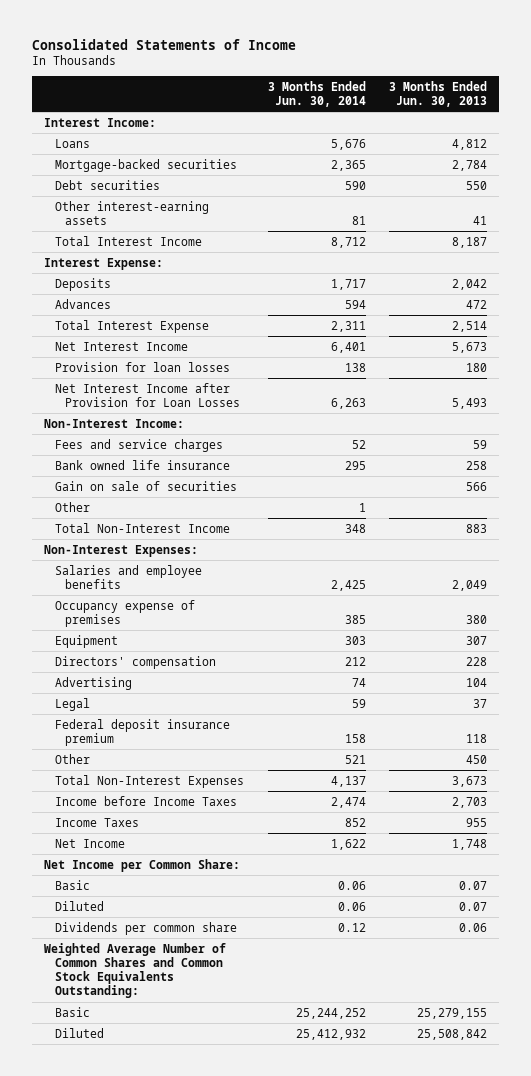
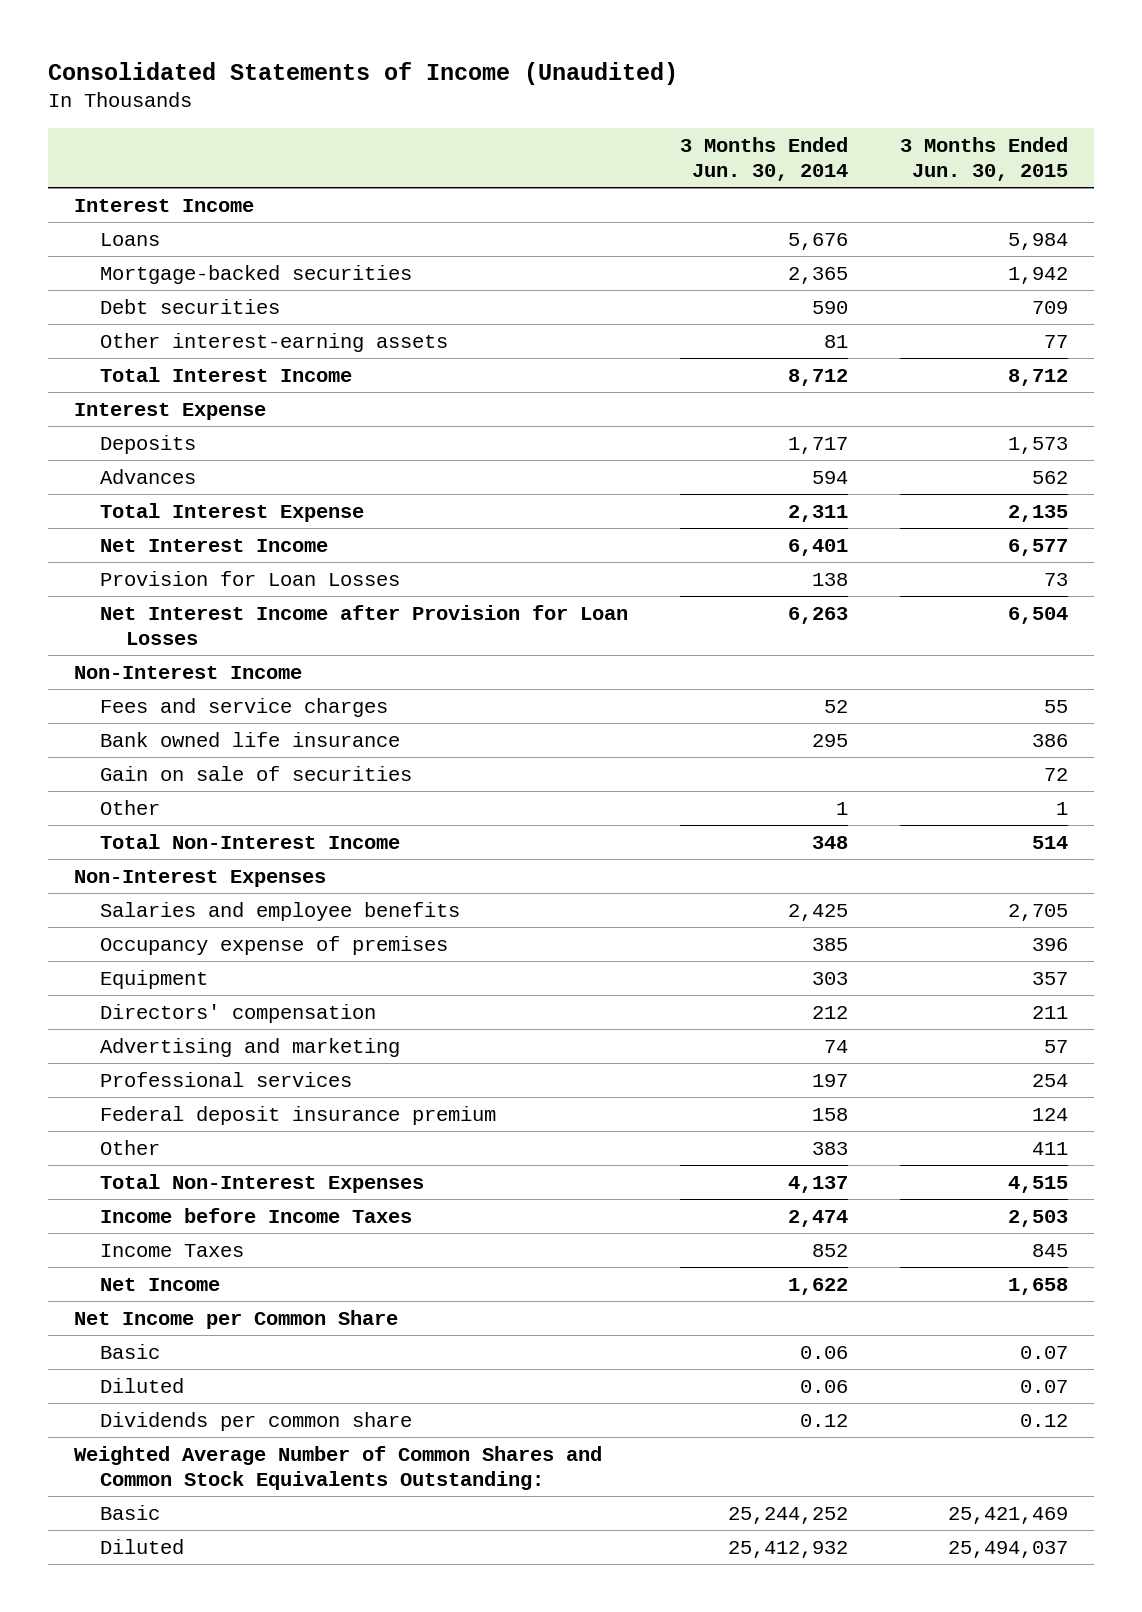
[32,38,297,50] Consolidated Statements of Income -> [47,61,678,85] Consolidated Statements of Income (Unaudited)
[389,80,488,108] 3 Months Ended Jun. 30, 2013 -> none
none -> [900,136,1069,181] 3 Months Ended Jun. 30, 2015
[44,117,157,127] Interest Income: -> [74,198,255,212] Interest Income
[44,257,164,270] Interest Expense: -> [74,402,267,420] Interest Expense
[54,361,230,372] Provision for loan losses -> [100,570,401,586] Provision for Loan Losses
[44,418,185,428] Non-Interest Income: -> [74,665,303,679] Non-Interest Income
[44,544,199,557] Non-Interest Expenses: -> [74,869,327,887] Non-Interest Expenses
[54,676,132,690] Advertising -> none
[54,697,90,711] Legal -> none
none -> [100,1037,401,1057] Advertising and marketing
none -> [100,1071,353,1087] Professional services
[344,754,366,764] 521 -> [812,1141,849,1155] 383
[44,858,241,872] Net Income per Common Share: -> [74,1309,399,1329] Net Income per Common Share

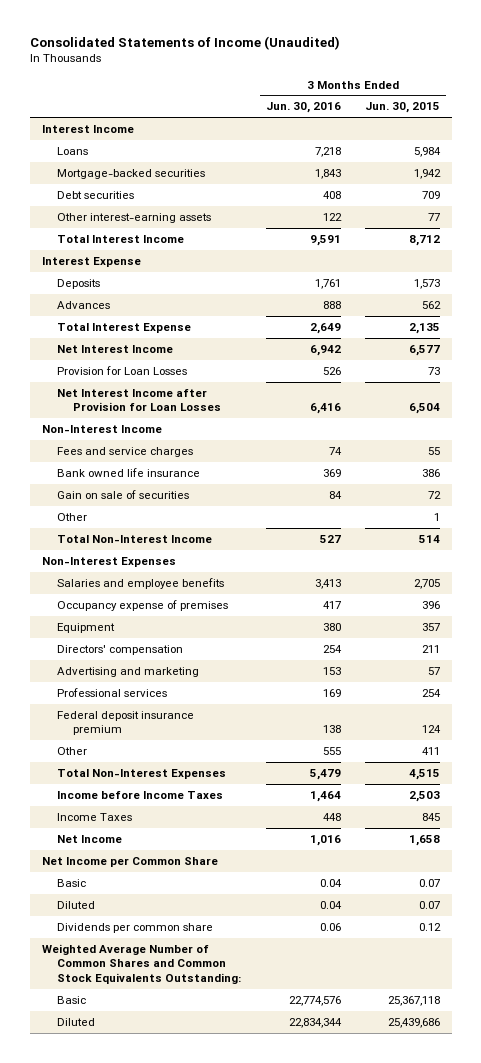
[680,136,849,181] 3 Months Ended Jun. 30, 2014 -> none
none -> [265,102,341,114] Jun. 30, 2016
[948,1506,1069,1524] 25,421,469 -> [387,995,440,1006] 25,367,118
[948,1540,1069,1558] 25,494,037 -> [387,1017,440,1028] 25,439,686

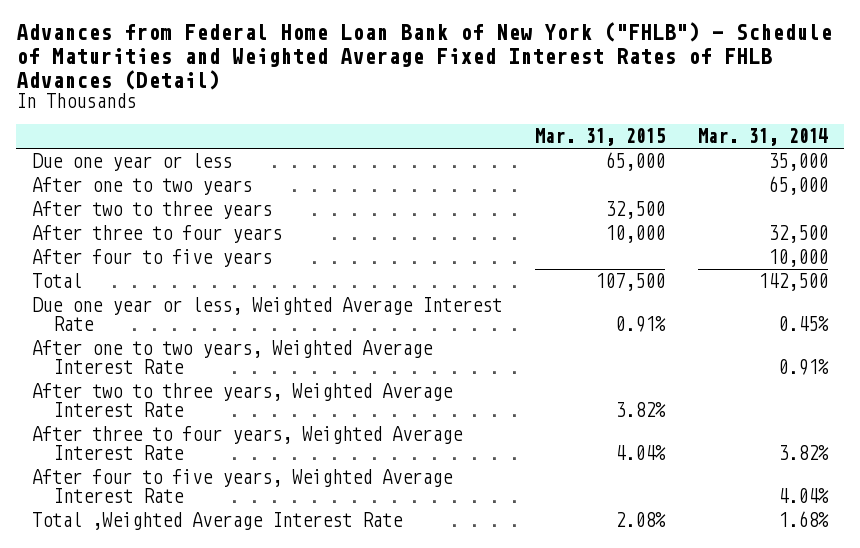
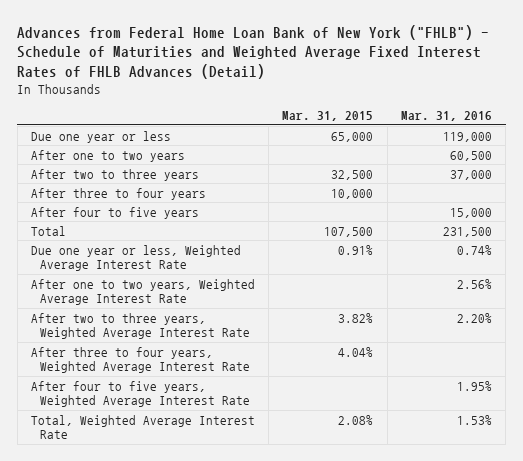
[697,128,828,147] Mar. 31, 2014 -> none
none -> [400,111,492,122] Mar. 31, 2016
[32,512,404,531] Total ,Weighted Average Interest Rate -> [30,414,255,440] Total, Weighted Average Interest Rate

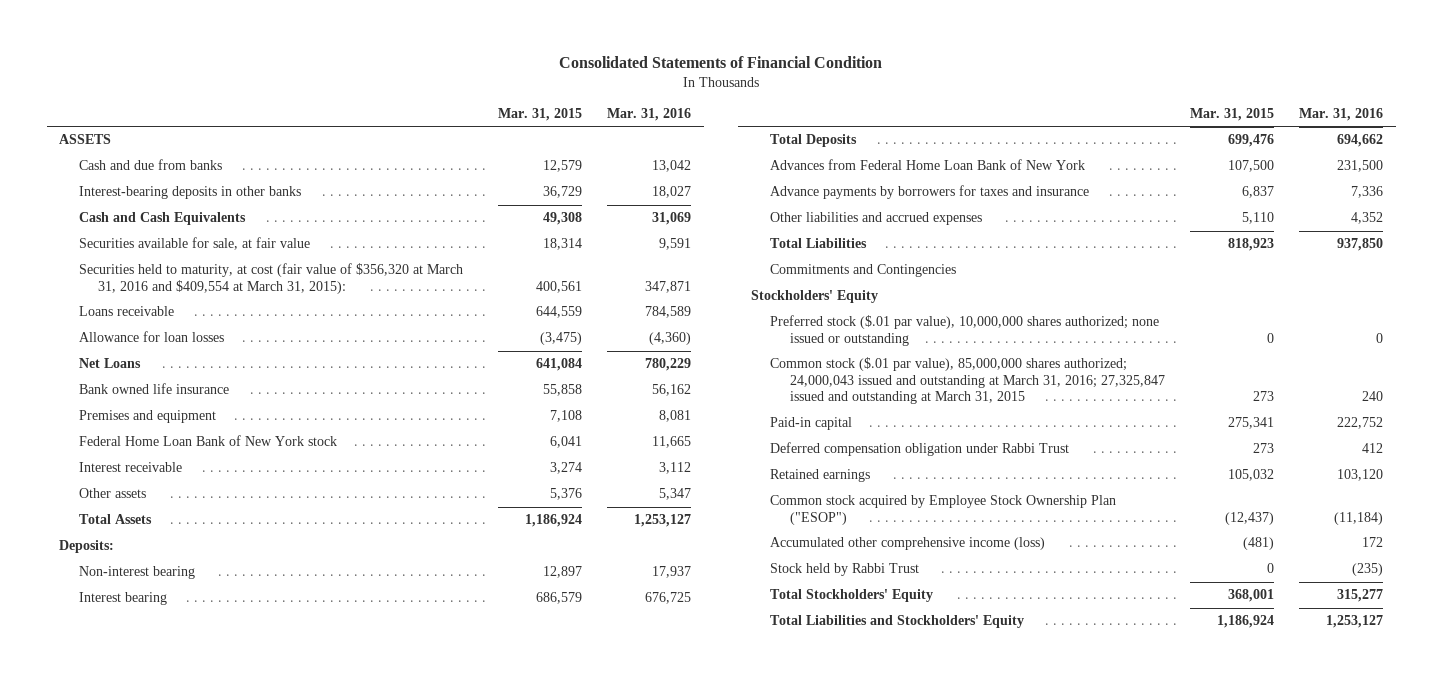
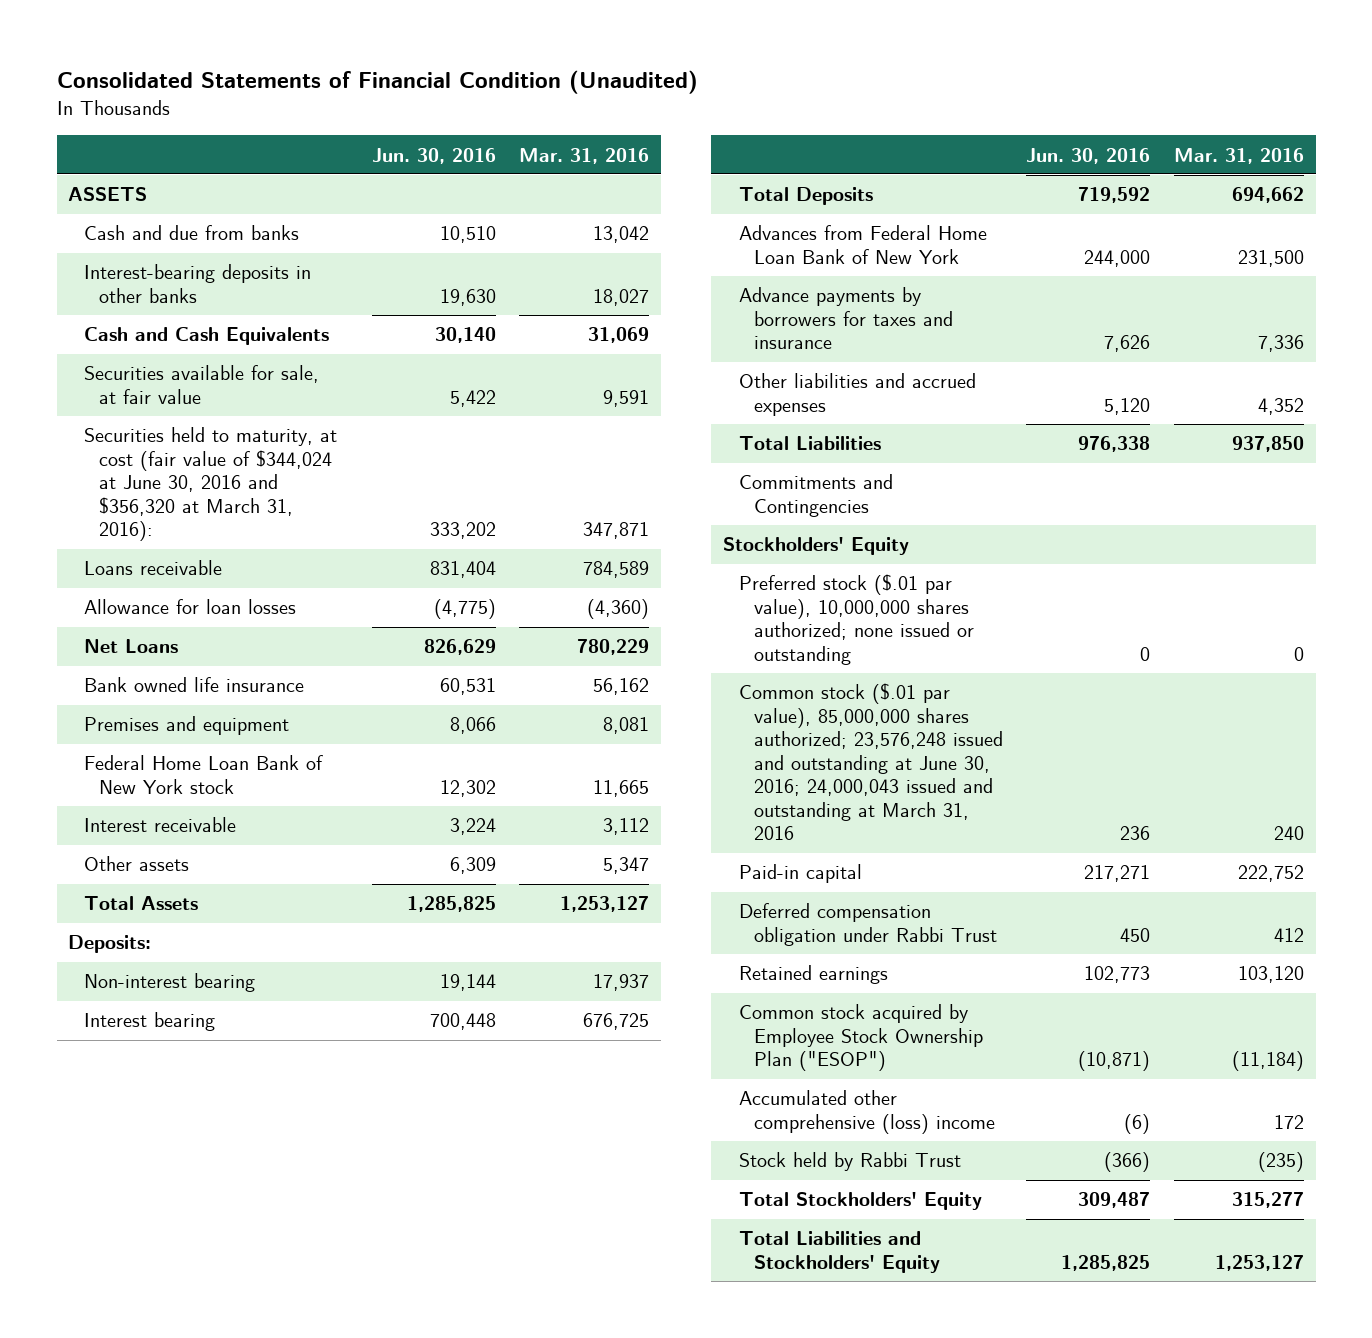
[559,56,883,69] Consolidated Statements of Financial Condition -> [56,69,698,94] Consolidated Statements of Financial Condition (Unaudited)
[498,107,583,121] Mar. 31, 2015 -> none
none -> [371,147,496,164] Jun. 30, 2016
[78,263,463,294] Securities held to maturity, at cost (fair value of $356,320 at March 31, 2016 and $409,554 at March 31, 2015): -> [83,427,337,542] Securities held to maturity, at cost (fair value of $344,024 at June 30, 2016 and $356,320 at March 31, 2016):
[770,357,1165,405] Common stock ($.01 par value), 85,000,000 shares authorized; 24,000,043 issued and outstanding at March 31, 2016; 27,325,847 issued and outstanding at March 31, 2015 -> [738,683,1003,841] Common stock ($.01 par value), 85,000,000 shares authorized; 23,576,248 issued and outstanding at June 30, 2016; 24,000,043 issued and outstanding at March 31, 2016
[770,537,1046,551] Accumulated other comprehensive income (loss) -> [738,1090,995,1134] Accumulated other comprehensive (loss) income

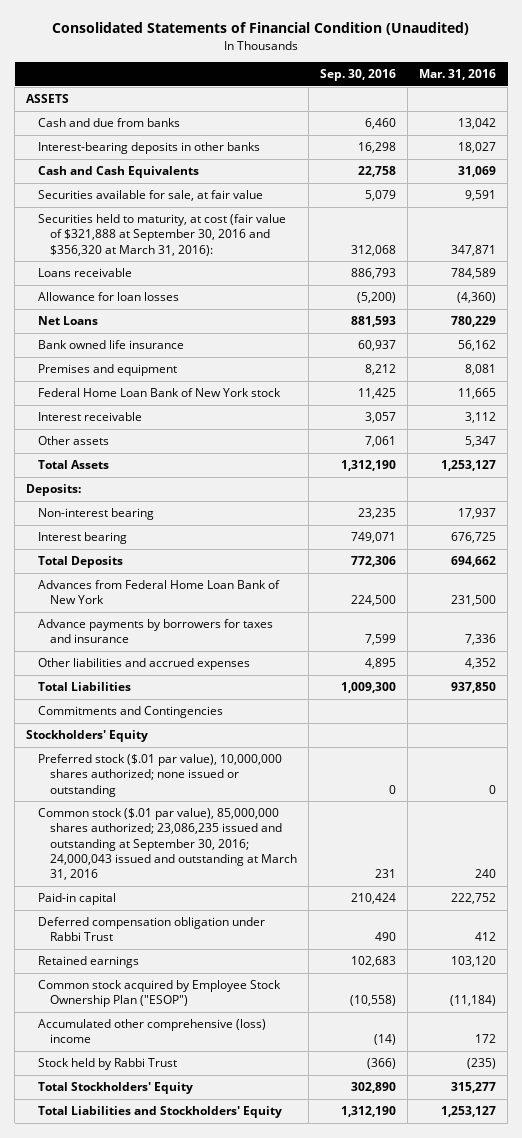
[371,147,496,164] Jun. 30, 2016 -> none
none -> [320,69,397,82] Sep. 30, 2016
[83,427,337,542] Securities held to maturity, at cost (fair value of $344,024 at June 30, 2016 and $356,320 at March 31, 2016): -> [38,214,287,256] Securities held to maturity, at cost (fair value of $321,888 at September 30, 2016 and $356,320 at March 31, 2016):
[738,683,1003,841] Common stock ($.01 par value), 85,000,000 shares authorized; 23,576,248 issued and outstanding at June 30, 2016; 24,000,043 issued and outstanding at March 31, 2016 -> [38,808,297,881] Common stock ($.01 par value), 85,000,000 shares authorized; 23,086,235 issued and outstanding at September 30, 2016; 24,000,043 issued and outstanding at March 31, 2016

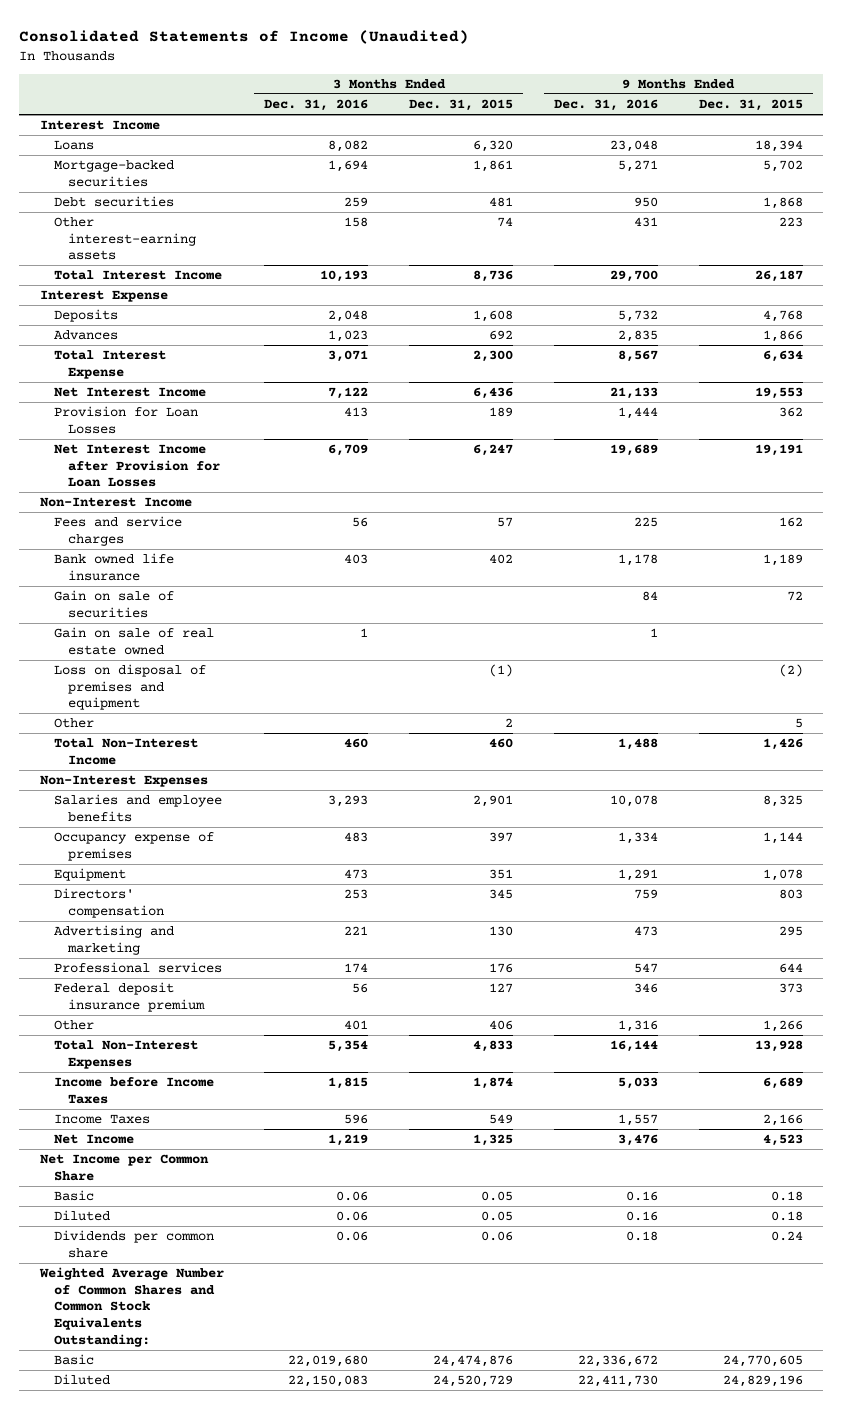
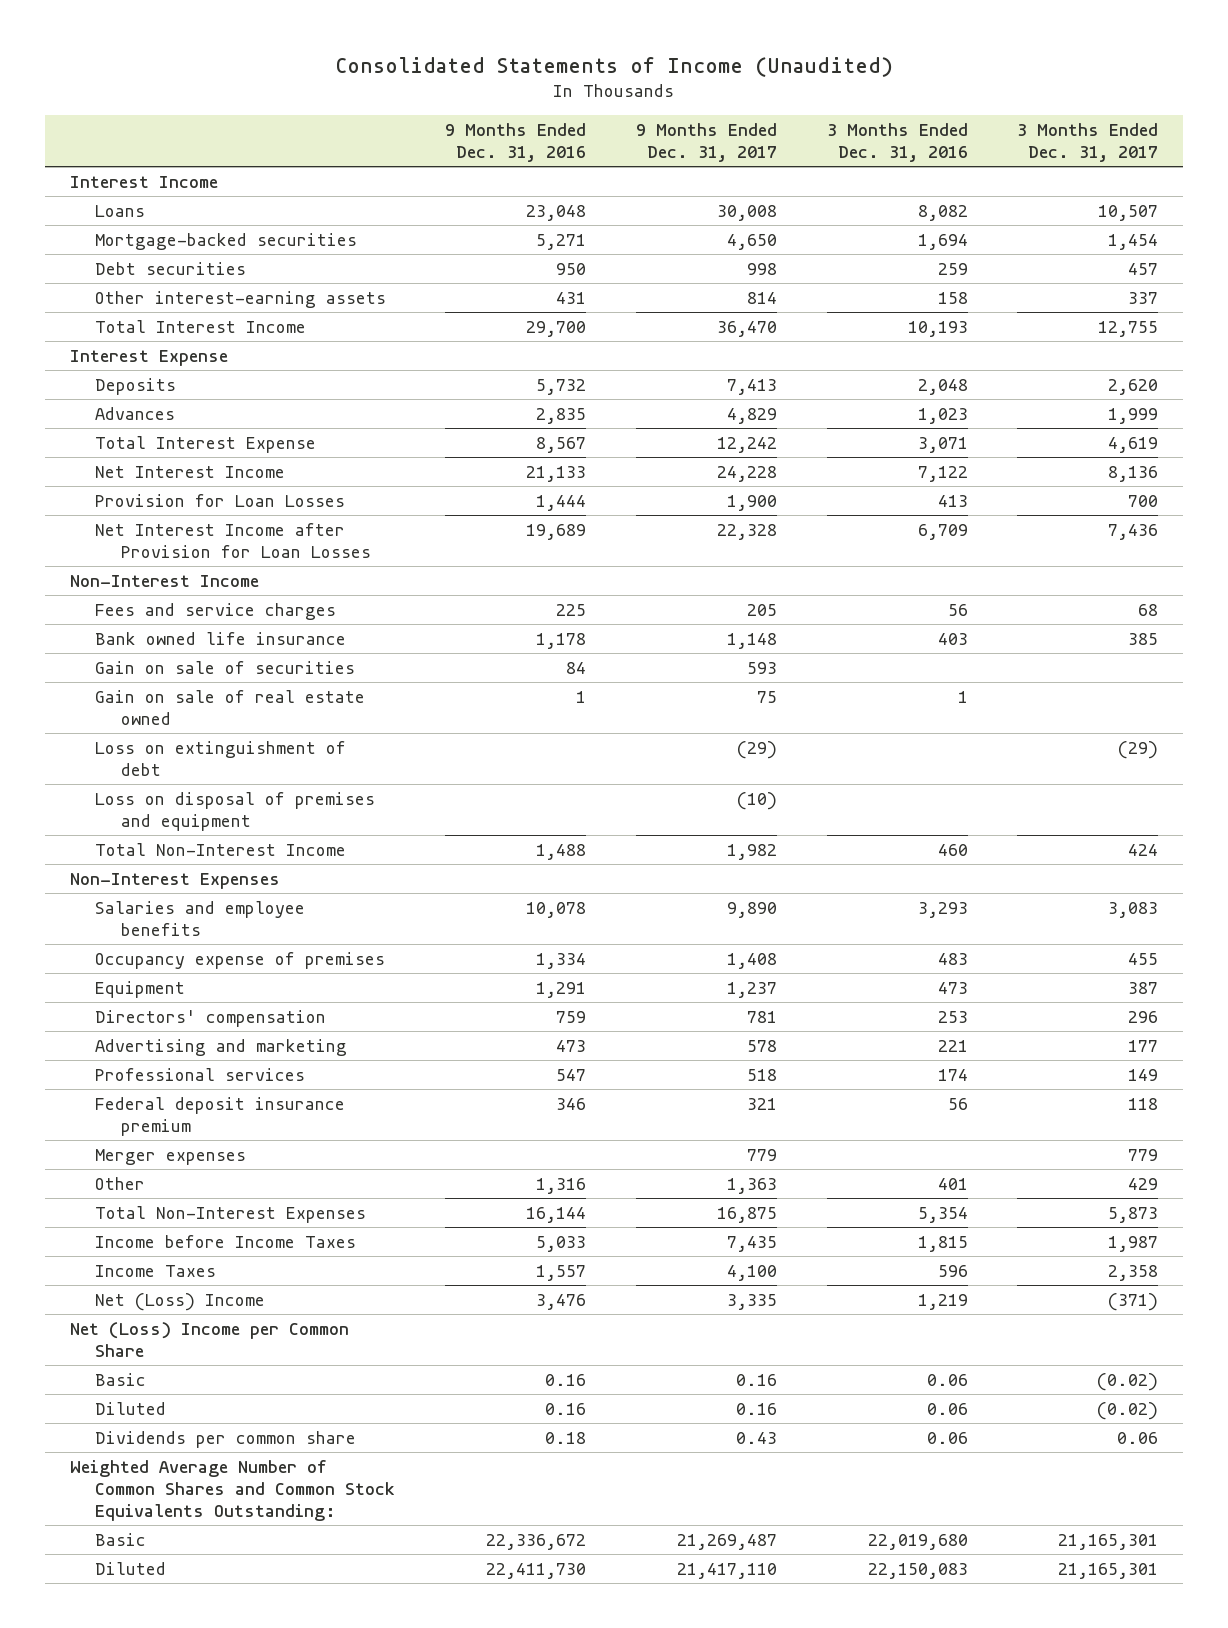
[409,99,514,112] Dec. 31, 2015 -> none
[698,99,803,112] Dec. 31, 2015 -> none
none -> [635,123,777,163] 9 Months Ended Dec. 31, 2017
none -> [1017,123,1159,163] 3 Months Ended Dec. 31, 2017
none -> [95,740,347,776] Loss on extinguishment of debt
[53,718,94,729] Other -> none
none -> [95,1148,247,1165] Merger expenses
[53,1134,134,1145] Net Income -> [95,1292,266,1311] Net (Loss) Income
[39,1154,209,1181] Net Income per Common Share -> [69,1321,349,1357] Net (Loss) Income per Common Share

